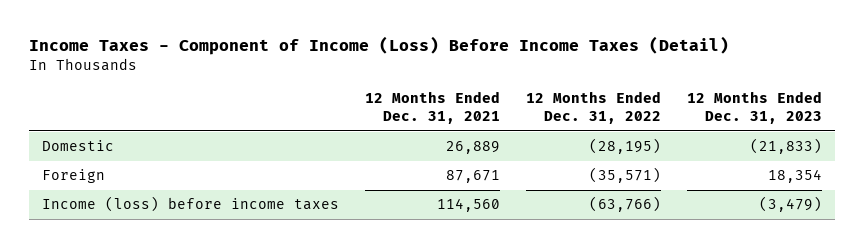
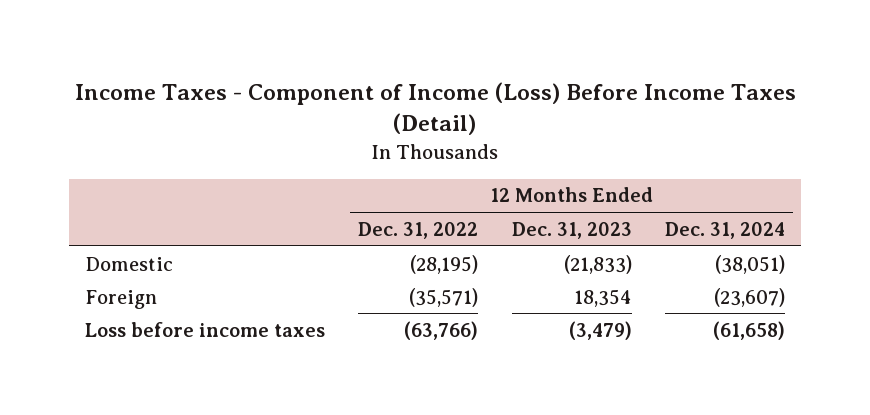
[364,91,500,125] 12 Months Ended Dec. 31, 2021 -> none
none -> [664,221,785,239] Dec. 31, 2024
[41,196,339,213] Income (loss) before income taxes -> [85,321,326,337] Loss before income taxes

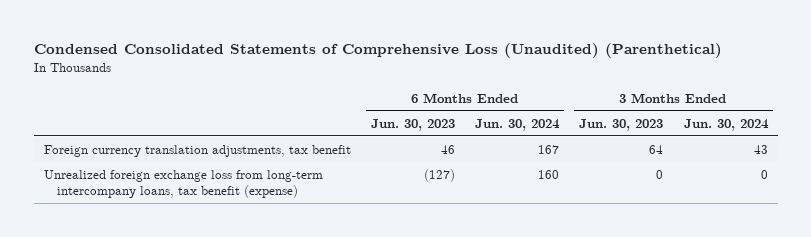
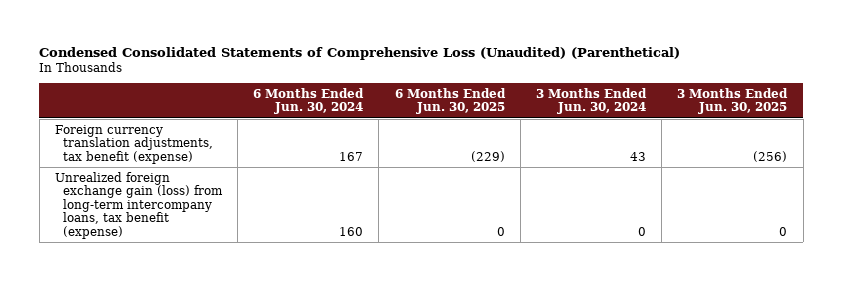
[371,118,456,131] Jun. 30, 2023 -> none
[579,118,664,131] Jun. 30, 2023 -> none
none -> [394,87,506,115] 6 Months Ended Jun. 30, 2025
none -> [677,87,789,115] 3 Months Ended Jun. 30, 2025
[43,145,351,158] Foreign currency translation adjustments, tax benefit -> [54,124,213,164] Foreign currency translation adjustments, tax benefit (expense)
[43,170,323,198] Unrealized foreign exchange loss from long-term intercompany loans, tax benefit (expense) -> [54,171,223,239] Unrealized foreign exchange gain (loss) from long-term intercompany loans, tax benefit (expense)

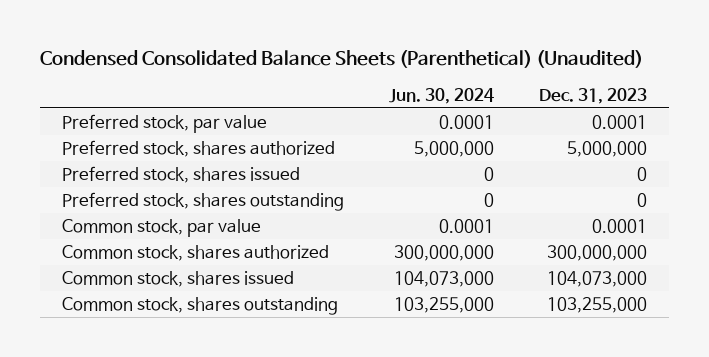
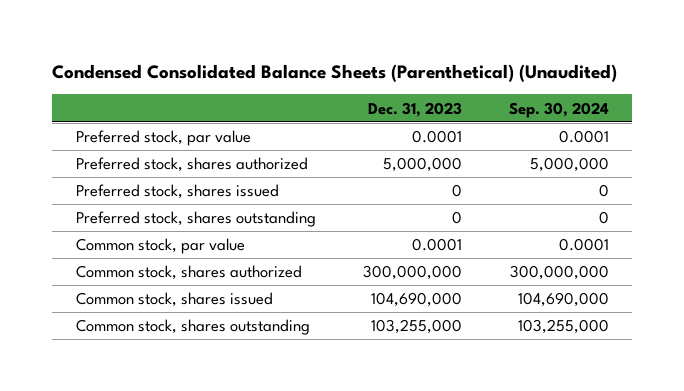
[388,87,494,104] Jun. 30, 2024 -> none
none -> [508,101,609,118] Sep. 30, 2024
[546,270,647,287] 104,073,000 -> [370,292,462,308] 104,690,000

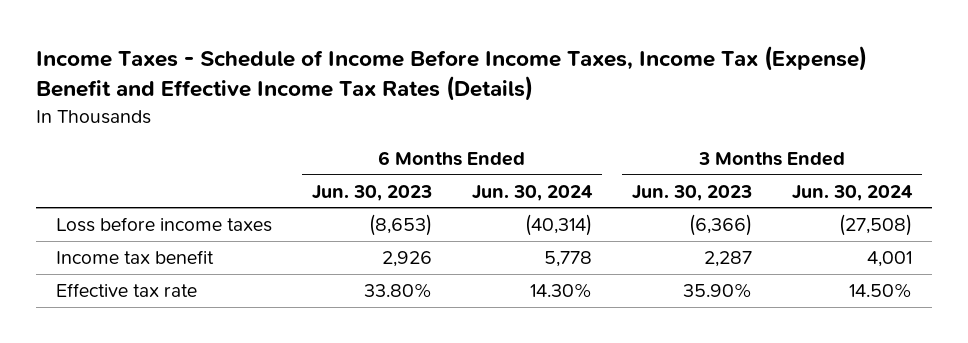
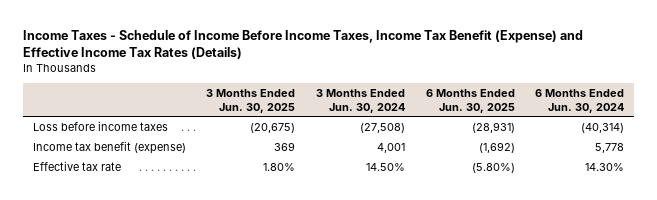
[36,46,868,102] Income Taxes - Schedule of Income Before Income Taxes, Income Tax (Expense) Benefit and Effective Income Tax Rates (Details) -> [22,29,583,59] Income Taxes - Schedule of Income Before Income Taxes, Income Tax Benefit (Expense) and Effective Income Tax Rates (Details)
[311,184,432,201] Jun. 30, 2023 -> none
[631,184,752,201] Jun. 30, 2023 -> none
none -> [206,88,296,113] 3 Months Ended Jun. 30, 2025
none -> [425,88,515,113] 6 Months Ended Jun. 30, 2025
[55,249,214,264] Income tax benefit -> [32,140,186,154] Income tax benefit (expense)

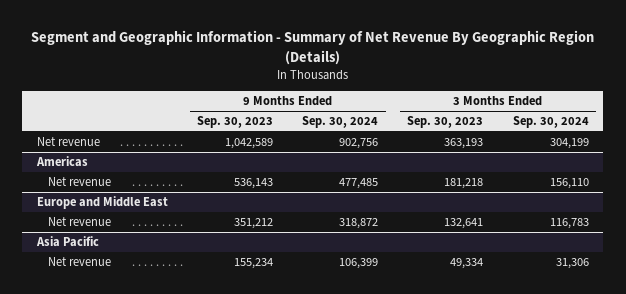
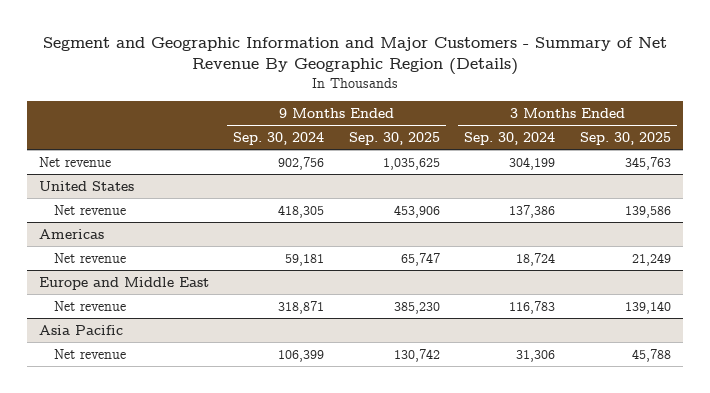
[30,30,594,65] Segment and Geographic Information - Summary of Net Revenue By Geographic Region (Details) -> [42,36,667,76] Segment and Geographic Information and Major Customers - Summary of Net Revenue By Geographic Region (Details)
[197,116,274,129] Sep. 30, 2023 -> none
[407,116,484,129] Sep. 30, 2023 -> none
none -> [348,131,440,145] Sep. 30, 2025
none -> [579,131,671,145] Sep. 30, 2025
none -> [38,180,134,191] United States
none -> [53,204,126,215] Net revenue
[339,178,379,190] 477,485 -> [285,253,325,266] 59,181
[549,178,589,190] 156,110 -> [516,252,556,266] 18,724
[339,218,379,230] 318,872 -> [278,300,325,314] 318,871

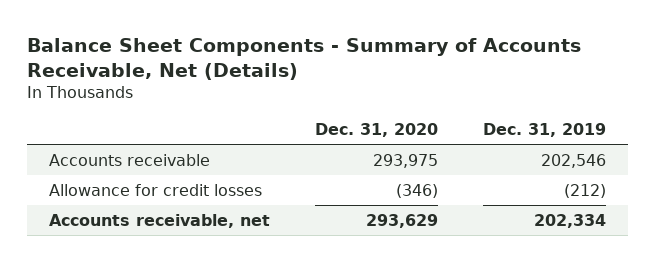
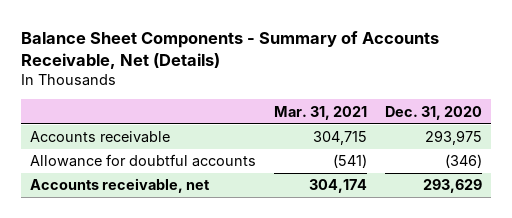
[482,122,606,137] Dec. 31, 2019 -> none
none -> [274,105,368,120] Mar. 31, 2021
[49,183,263,196] Allowance for credit losses -> [30,154,257,168] Allowance for doubtful accounts

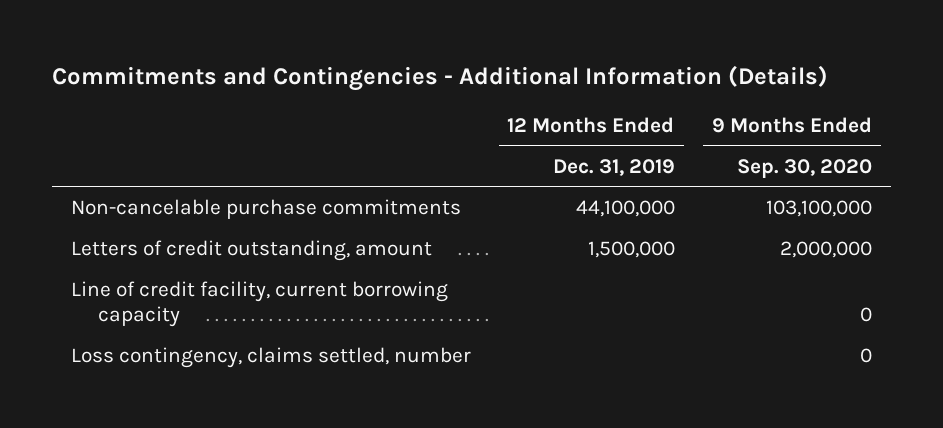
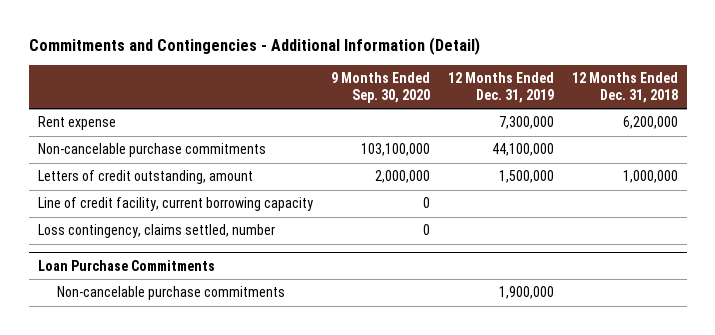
[52,65,829,92] Commitments and Contingencies - Additional Information (Details) -> [28,36,480,55] Commitments and Contingencies - Additional Information (Detail)
none -> [571,72,678,103] 12 Months Ended Dec. 31, 2018
none -> [37,116,116,131] Rent expense
none -> [37,259,215,271] Loan Purchase Commitments
none -> [56,286,285,301] Non-cancelable purchase commitments

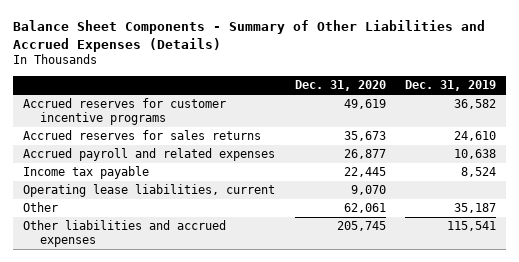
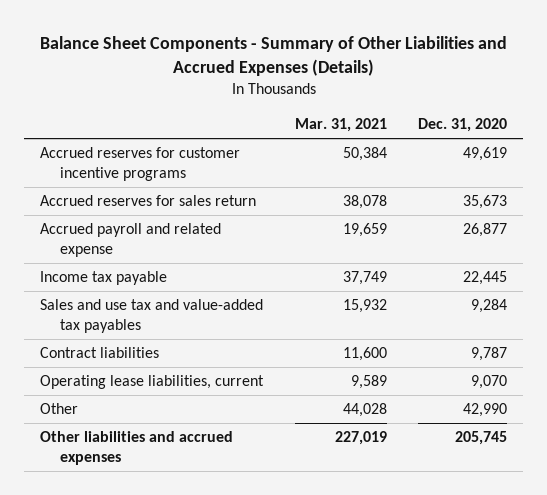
[404,80,496,92] Dec. 31, 2019 -> none
none -> [294,118,387,133] Mar. 31, 2021
[23,130,262,141] Accrued reserves for sales returns -> [40,195,257,207] Accrued reserves for sales return
[23,148,276,162] Accrued payroll and related expenses -> [40,223,222,257] Accrued payroll and related expense
none -> [40,299,264,333] Sales and use tax and value-added tax payables
none -> [40,347,160,359] Contract liabilities
[343,203,386,214] 62,061 -> [463,403,508,418] 42,990

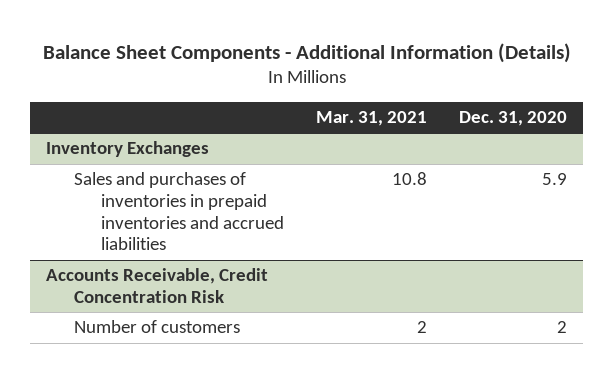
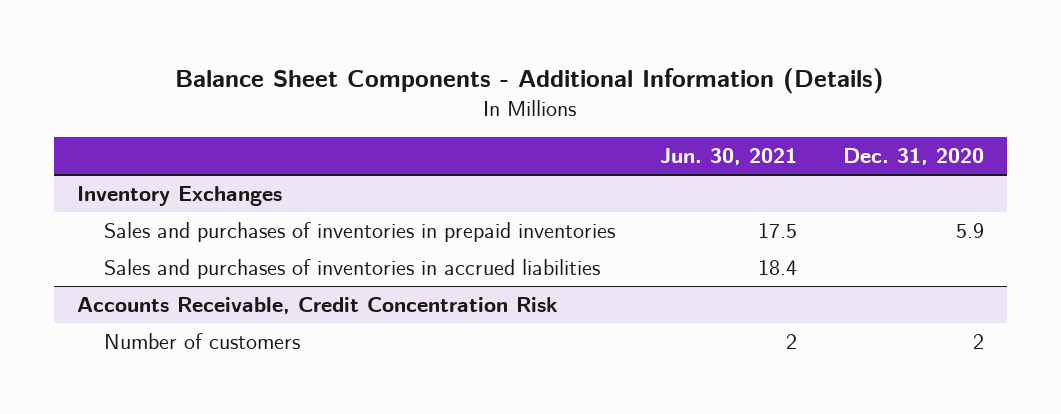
[316,111,428,127] Mar. 31, 2021 -> none
none -> [660,148,798,166] Jun. 30, 2021
[73,172,285,251] Sales and purchases of inventories in prepaid inventories and accrued liabilities -> [103,222,615,243] Sales and purchases of inventories in prepaid inventories
none -> [103,259,600,280] Sales and purchases of inventories in accrued liabilities

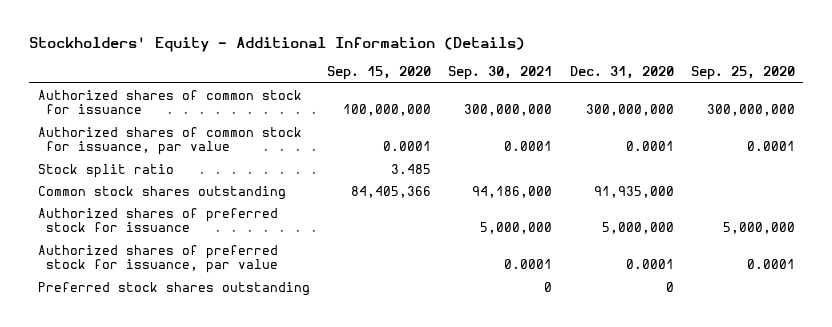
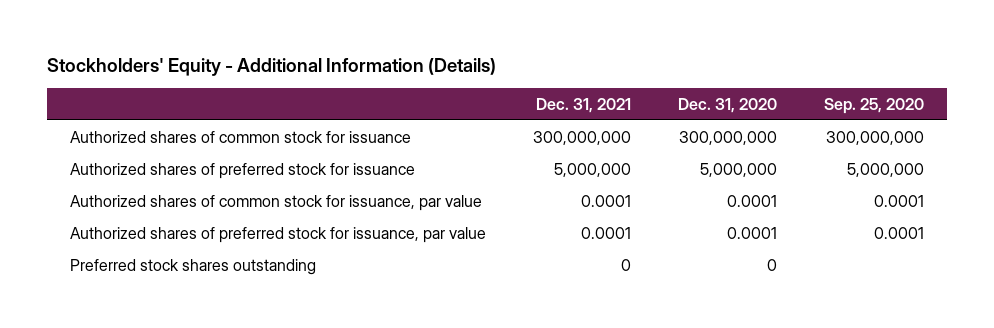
[326,66,431,81] Sep. 15, 2020 -> none
[448,66,553,81] Sep. 30, 2021 -> none
none -> [536,97,632,113] Dec. 31, 2021
[37,163,174,178] Stock split ratio -> none
[37,185,286,200] Common stock shares outstanding -> none
[37,126,302,156] Authorized shares of common stock for issuance, par value -> [70,194,483,211] Authorized shares of common stock for issuance, par value

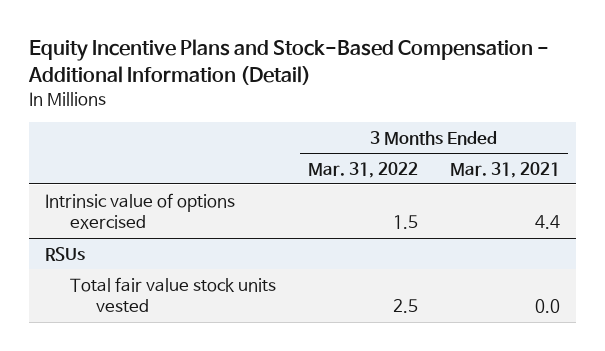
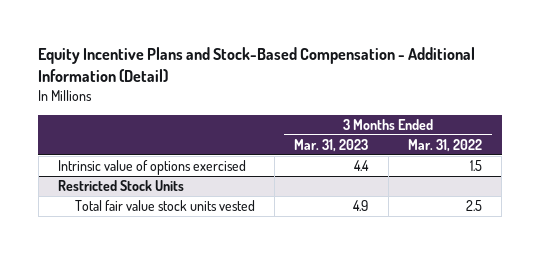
[450,161,561,178] Mar. 31, 2021 -> none
none -> [294,138,369,152] Mar. 31, 2023
[44,246,85,261] RSUs -> [58,180,185,192] Restricted Stock Units

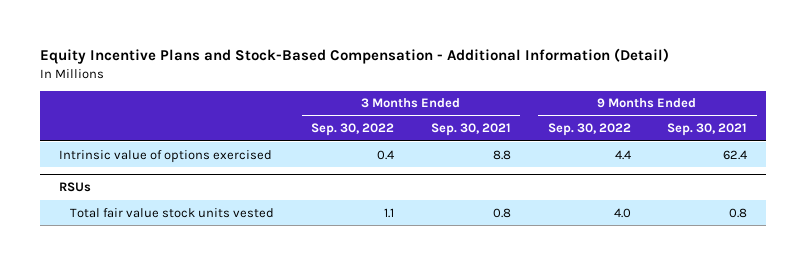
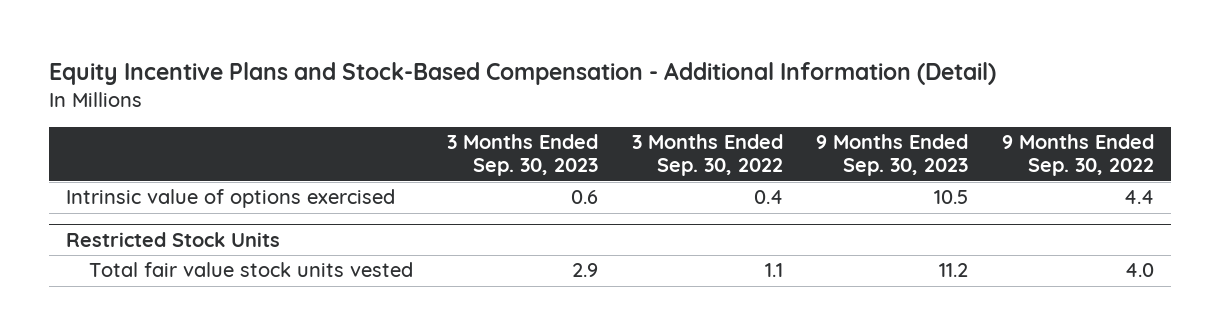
[430,123,511,137] Sep. 30, 2021 -> none
[667,123,748,137] Sep. 30, 2021 -> none
none -> [447,134,599,177] 3 Months Ended Sep. 30, 2023
none -> [816,134,969,177] 9 Months Ended Sep. 30, 2023
[58,182,91,193] RSUs -> [66,231,281,247] Restricted Stock Units

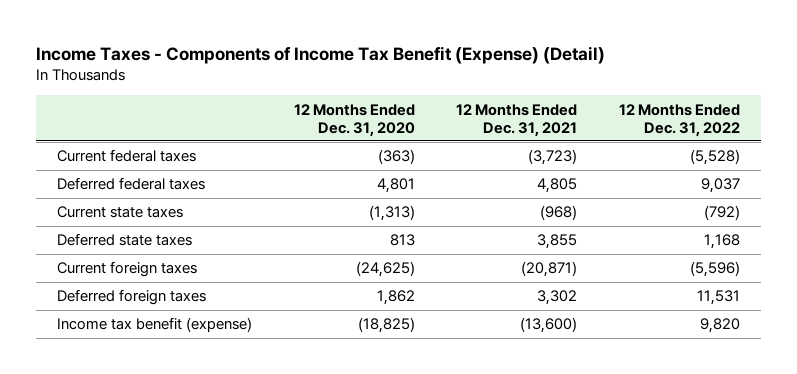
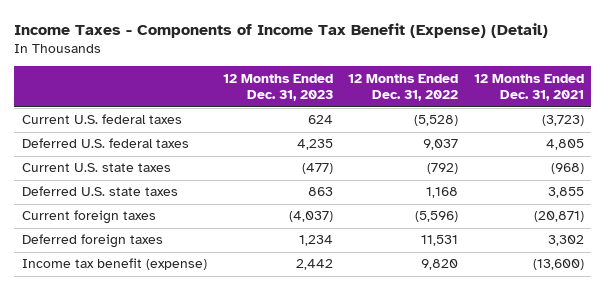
[293,103,415,137] 12 Months Ended Dec. 31, 2020 -> none
none -> [222,73,333,102] 12 Months Ended Dec. 31, 2023
[56,149,196,163] Current federal taxes -> [22,114,183,125] Current U.S. federal taxes
[56,177,205,191] Deferred federal taxes -> [22,138,190,149] Deferred U.S. federal taxes
[56,206,183,219] Current state taxes -> [22,163,172,173] Current U.S. state taxes
[56,233,192,247] Deferred state taxes -> [22,186,179,197] Deferred U.S. state taxes

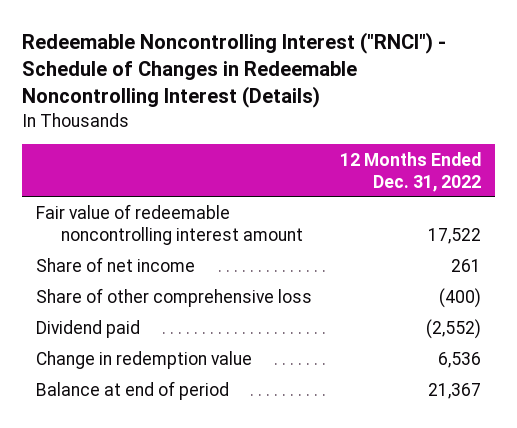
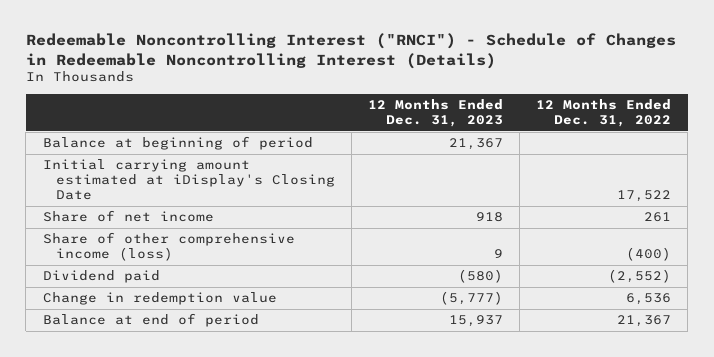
none -> [367,99,503,128] 12 Months Ended Dec. 31, 2023
none -> [42,136,313,151] Balance at beginning of period
[36,204,303,246] Fair value of redeemable noncontrolling interest amount -> [42,159,335,201] Initial carrying amount estimated at iDisplay's Closing Date
[36,288,313,308] Share of other comprehensive loss -> [42,232,295,262] Share of other comprehensive income (loss)

